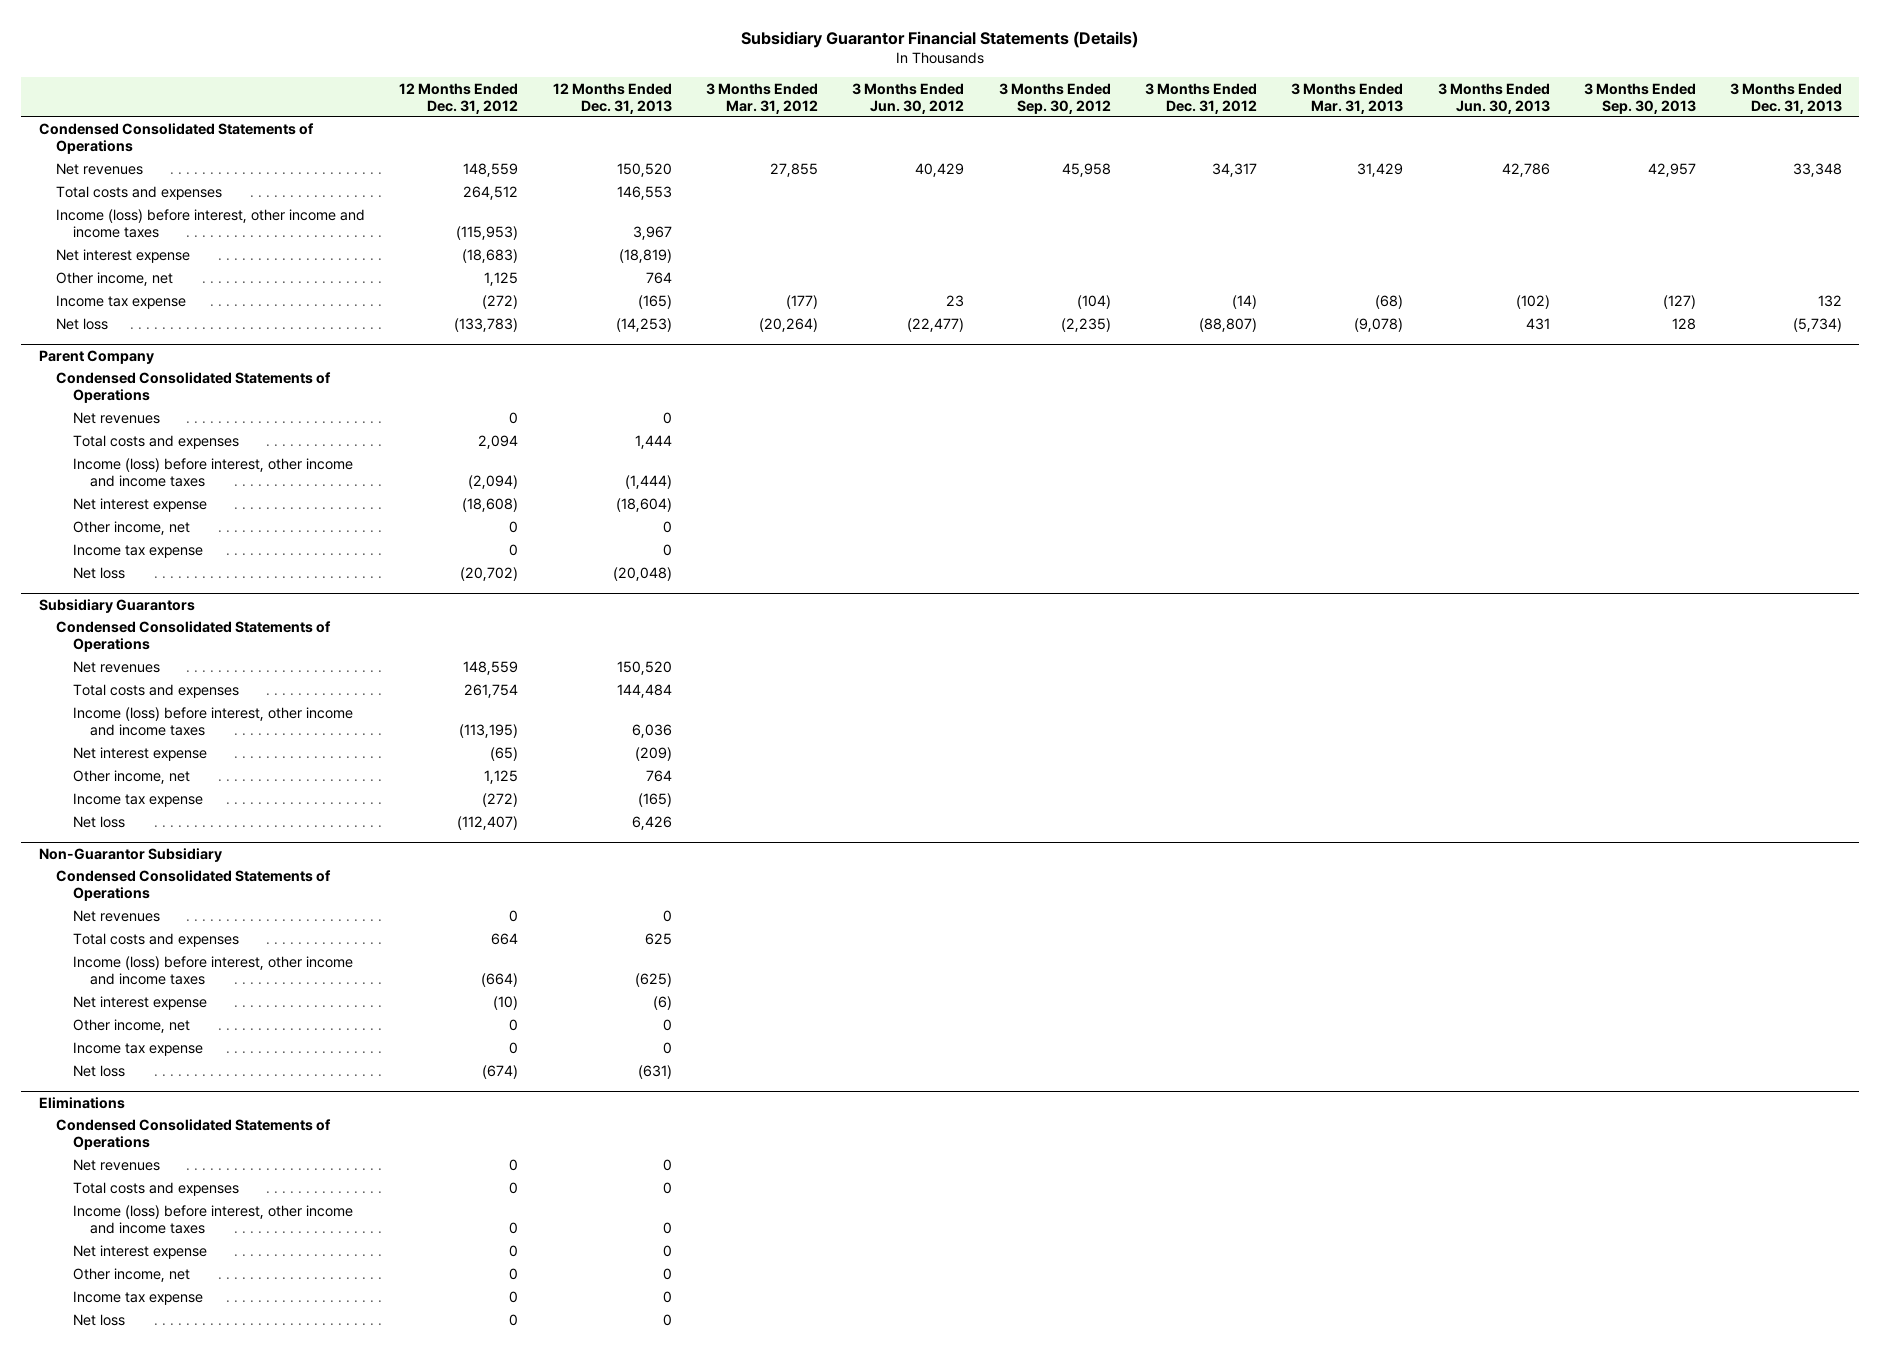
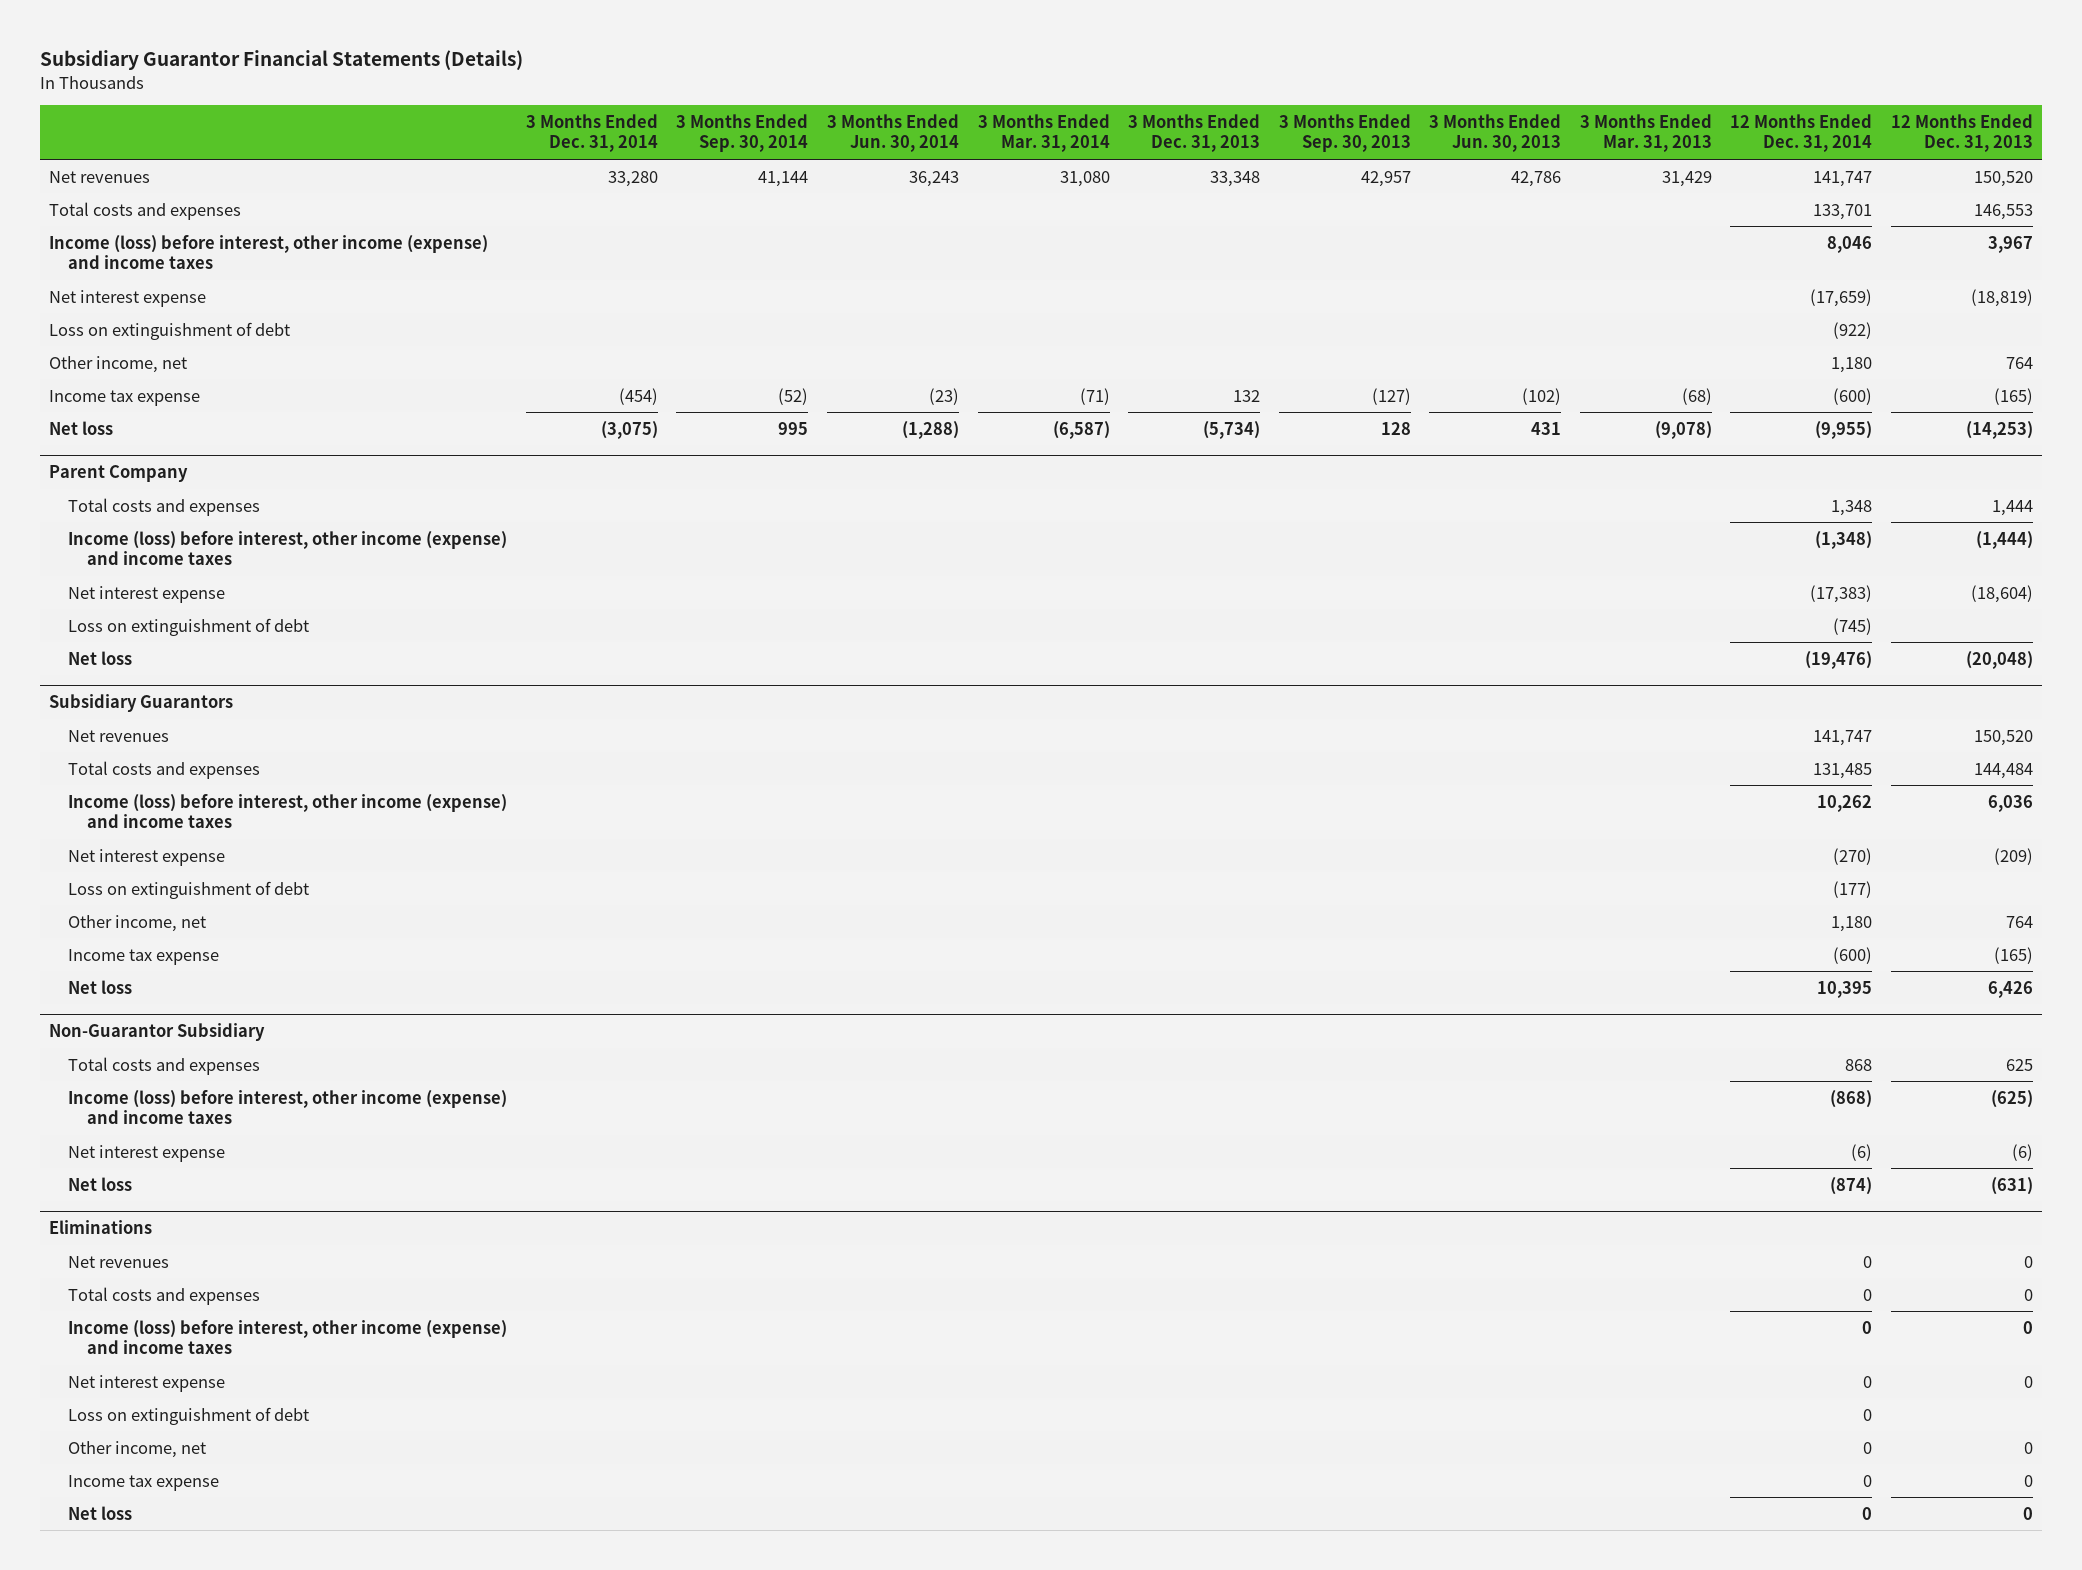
[399,82,519,114] 12 Months Ended Dec. 31, 2012 -> none
[705,82,818,114] 3 Months Ended Mar. 31, 2012 -> none
[852,82,965,114] 3 Months Ended Jun. 30, 2012 -> none
[998,82,1111,114] 3 Months Ended Sep. 30, 2012 -> none
[1144,82,1257,114] 3 Months Ended Dec. 31, 2012 -> none
none -> [525,114,658,153] 3 Months Ended Dec. 31, 2014
none -> [676,114,809,153] 3 Months Ended Sep. 30, 2014
none -> [827,114,960,153] 3 Months Ended Jun. 30, 2014
none -> [977,114,1110,153] 3 Months Ended Mar. 31, 2014
none -> [1730,114,1873,153] 12 Months Ended Dec. 31, 2014
[38,123,314,155] Condensed Consolidated Statements of Operations -> none
[55,209,365,239] Income (loss) before interest, other income and income taxes -> [49,234,489,270] Income (loss) before interest, other income (expense) and income taxes
none -> [49,321,291,340] Loss on extinguishment of debt
[55,372,331,404] Condensed Consolidated Statements of Operations -> none
[73,412,161,425] Net revenues -> none
[73,458,354,488] Income (loss) before interest, other income and income taxes -> [68,530,508,566] Income (loss) before interest, other income (expense) and income taxes
[73,521,191,536] Other income, net -> none
[73,544,204,559] Income tax expense -> none
none -> [68,617,310,636] Loss on extinguishment of debt
[55,621,331,653] Condensed Consolidated Statements of Operations -> none
[73,707,354,737] Income (loss) before interest, other income and income taxes -> [68,793,508,829] Income (loss) before interest, other income (expense) and income taxes
none -> [68,880,310,899] Loss on extinguishment of debt
[55,870,331,902] Condensed Consolidated Statements of Operations -> none
[73,910,161,923] Net revenues -> none
[73,956,354,986] Income (loss) before interest, other income and income taxes -> [68,1089,508,1125] Income (loss) before interest, other income (expense) and income taxes
[73,1019,191,1034] Other income, net -> none
[73,1042,204,1057] Income tax expense -> none
[55,1119,331,1151] Condensed Consolidated Statements of Operations -> none
[73,1205,354,1235] Income (loss) before interest, other income and income taxes -> [68,1319,508,1355] Income (loss) before interest, other income (expense) and income taxes
none -> [68,1406,310,1425] Loss on extinguishment of debt

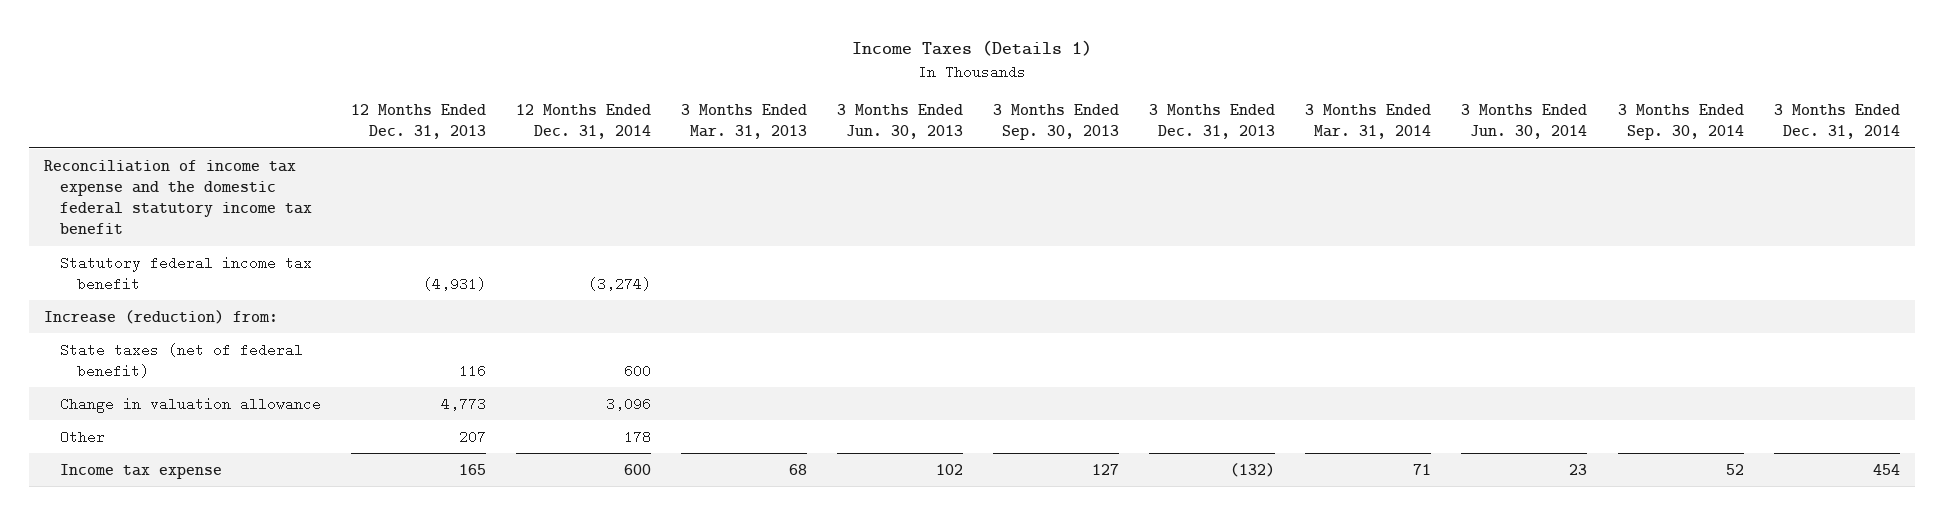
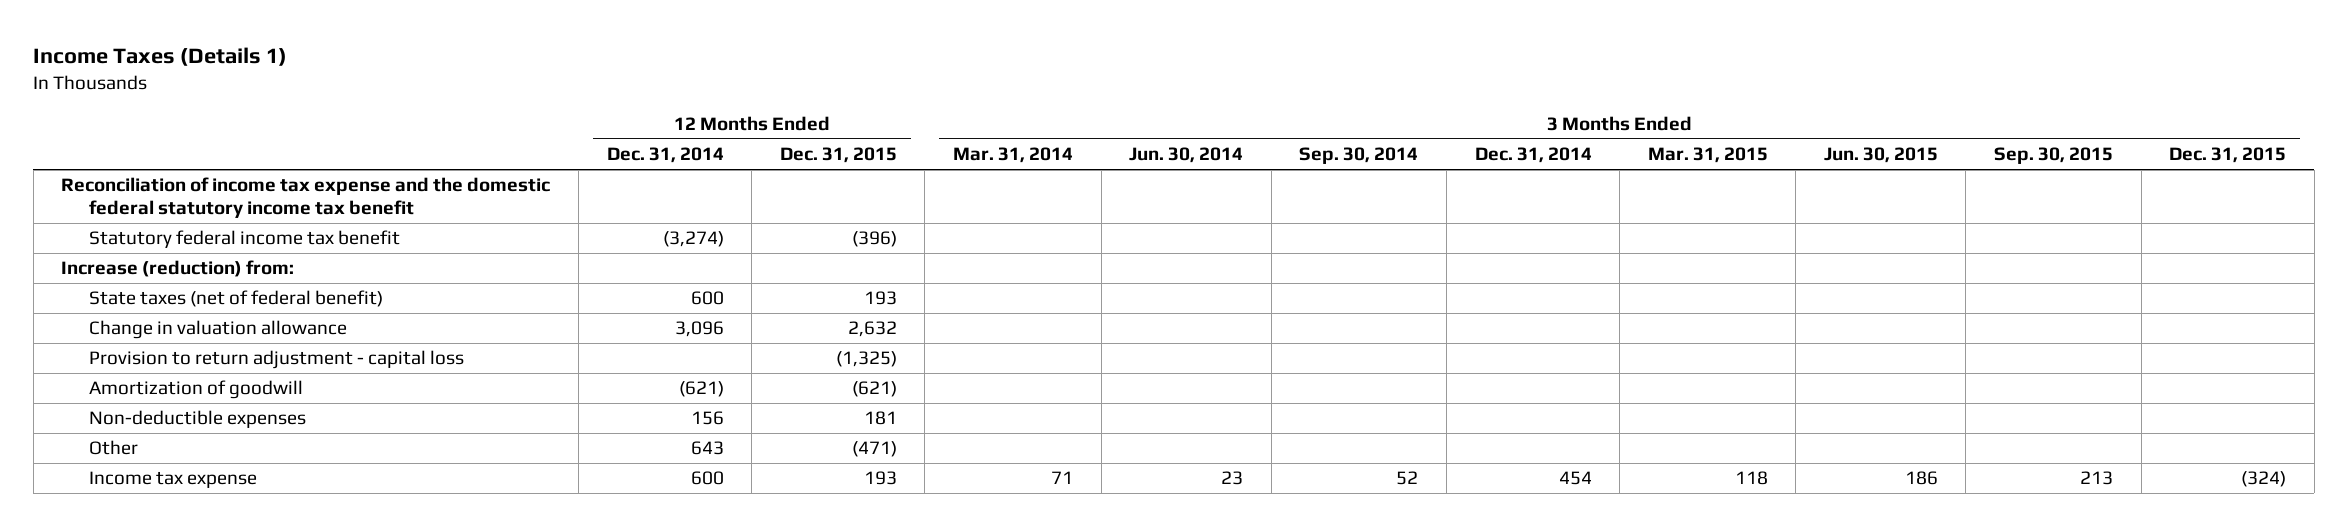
[351,103,487,140] 12 Months Ended Dec. 31, 2013 -> none
[681,103,808,140] 3 Months Ended Mar. 31, 2013 -> none
[837,103,964,140] 3 Months Ended Jun. 30, 2013 -> none
[993,103,1120,141] 3 Months Ended Sep. 30, 2013 -> none
[1149,103,1276,140] 3 Months Ended Dec. 31, 2013 -> none
none -> [779,147,897,164] Dec. 31, 2015
none -> [1647,147,1768,164] Mar. 31, 2015
none -> [1823,147,1938,164] Jun. 30, 2015
none -> [1994,147,2114,165] Sep. 30, 2015
none -> [2169,147,2287,164] Dec. 31, 2015
none -> [89,350,465,370] Provision to return adjustment - capital loss
none -> [89,380,304,400] Amortization of goodwill
none -> [89,410,307,429] Non-deductible expenses
[624,429,652,444] 178 -> [690,441,724,456] 643

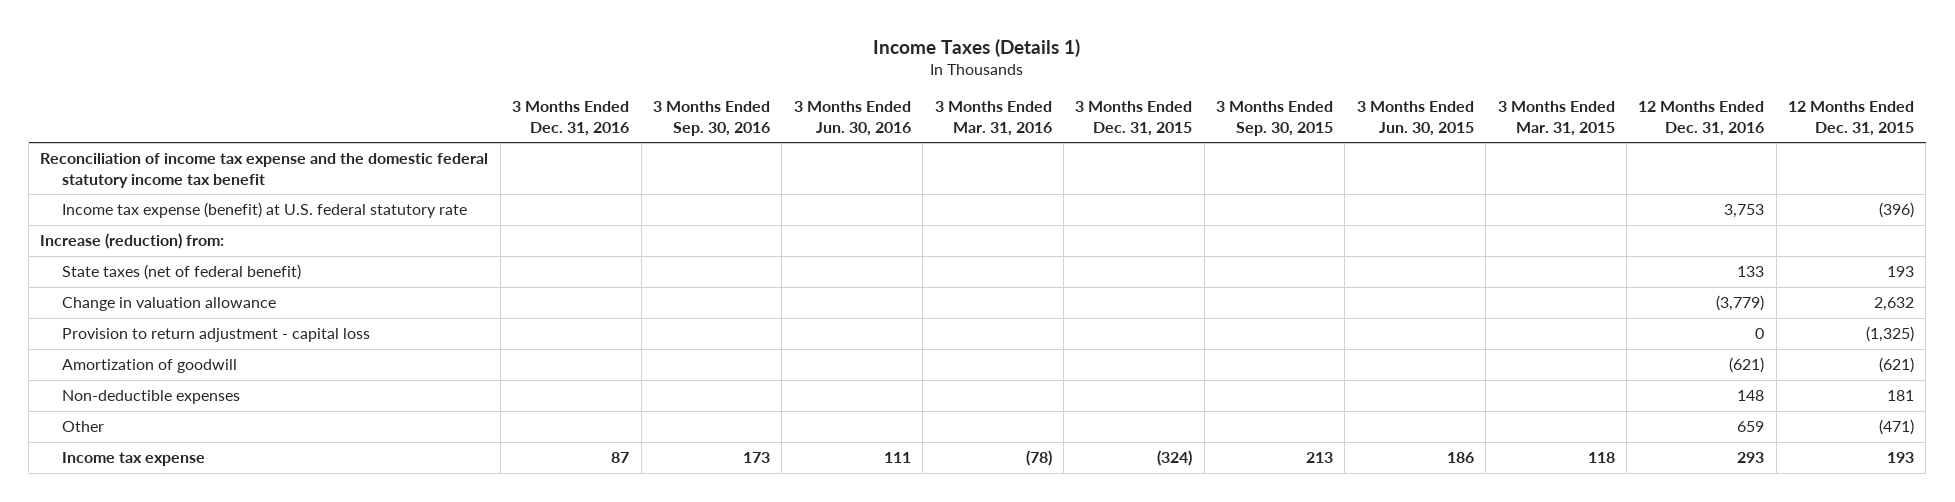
[606,147,724,164] Dec. 31, 2014 -> none
[952,147,1073,164] Mar. 31, 2014 -> none
[1129,147,1244,164] Jun. 30, 2014 -> none
[1299,147,1419,165] Sep. 30, 2014 -> none
[1474,147,1592,164] Dec. 31, 2014 -> none
none -> [512,101,630,136] 3 Months Ended Dec. 31, 2016
none -> [652,101,770,136] 3 Months Ended Sep. 30, 2016
none -> [793,101,911,136] 3 Months Ended Jun. 30, 2016
none -> [934,101,1052,136] 3 Months Ended Mar. 31, 2016
none -> [1638,101,1765,136] 12 Months Ended Dec. 31, 2016
[89,230,401,249] Statutory federal income tax benefit -> [62,202,468,219] Income tax expense (benefit) at U.S. federal statutory rate

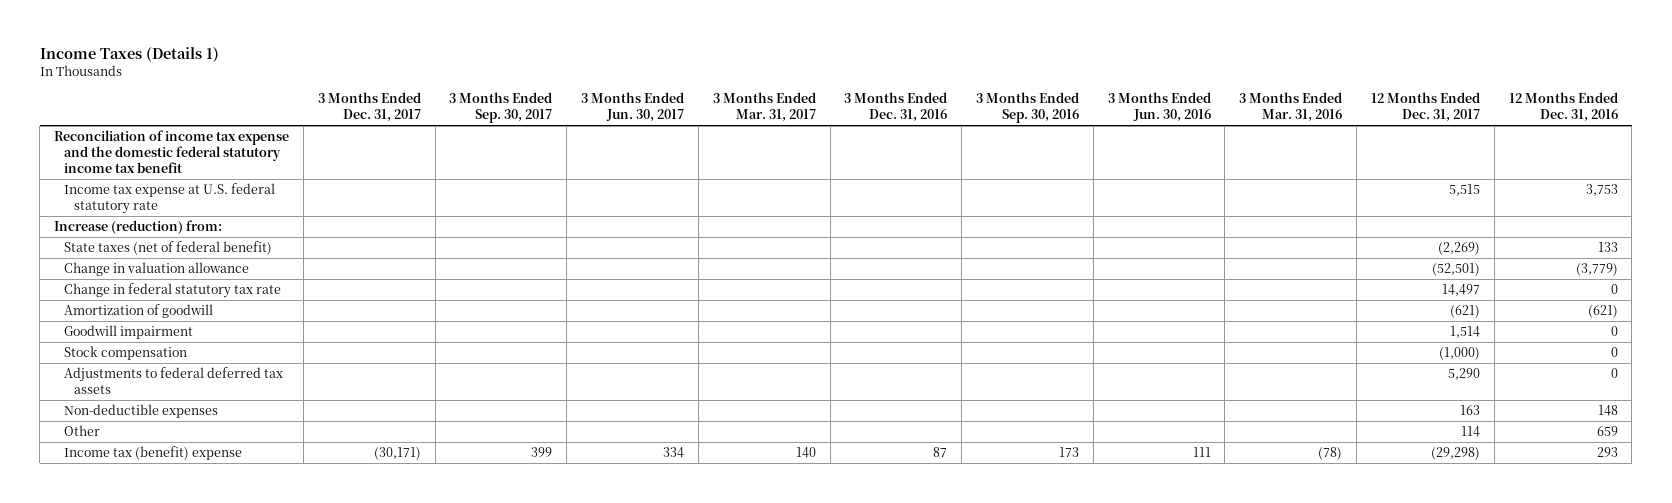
[1075,101,1193,136] 3 Months Ended Dec. 31, 2015 -> none
[1216,101,1334,136] 3 Months Ended Sep. 30, 2015 -> none
[1356,101,1474,136] 3 Months Ended Jun. 30, 2015 -> none
[1497,101,1615,136] 3 Months Ended Mar. 31, 2015 -> none
[1788,101,1915,136] 12 Months Ended Dec. 31, 2015 -> none
none -> [317,92,421,123] 3 Months Ended Dec. 31, 2017
none -> [449,92,553,124] 3 Months Ended Sep. 30, 2017
none -> [581,92,685,123] 3 Months Ended Jun. 30, 2017
none -> [712,92,816,123] 3 Months Ended Mar. 31, 2017
none -> [1370,92,1480,123] 12 Months Ended Dec. 31, 2017
[62,202,468,219] Income tax expense (benefit) at U.S. federal statutory rate -> [64,182,276,214] Income tax expense at U.S. federal statutory rate
[62,328,371,343] Provision to return adjustment - capital loss -> none
none -> [64,282,282,298] Change in federal statutory tax rate
none -> [64,324,194,339] Goodwill impairment
none -> [64,345,188,360] Stock compensation
none -> [64,366,284,394] Adjustments to federal deferred tax assets
[62,452,206,467] Income tax expense -> [64,445,243,460] Income tax (benefit) expense

